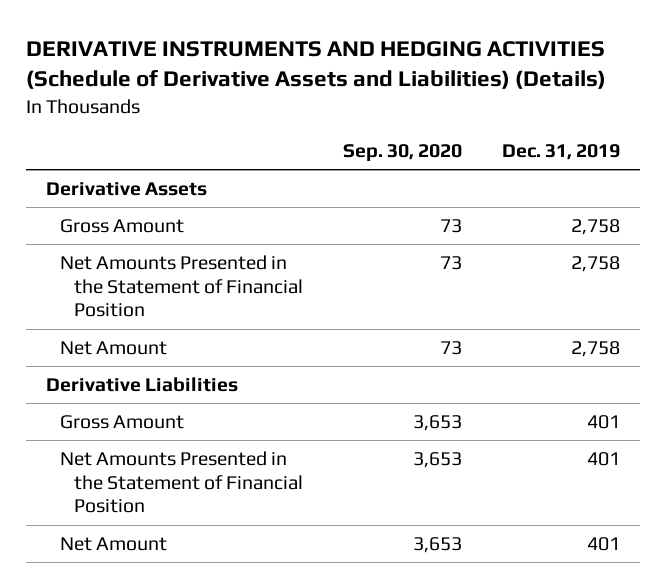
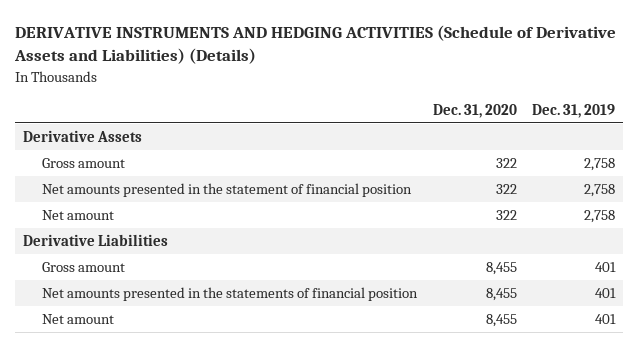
[342,143,462,162] Sep. 30, 2020 -> none
none -> [432,103,517,118] Dec. 31, 2020
[59,219,184,234] Gross Amount -> [42,158,126,169] Gross amount
[59,255,303,318] Net Amounts Presented in the Statement of Financial Position -> [42,183,413,198] Net amounts presented in the statement of financial position
[59,341,167,356] Net Amount -> [42,210,115,221] Net amount
[59,415,184,430] Gross Amount -> [42,262,126,273] Gross amount
[59,451,303,514] Net Amounts Presented in the Statement of Financial Position -> [42,287,419,302] Net amounts presented in the statements of financial position
[59,537,167,552] Net Amount -> [42,314,115,325] Net amount

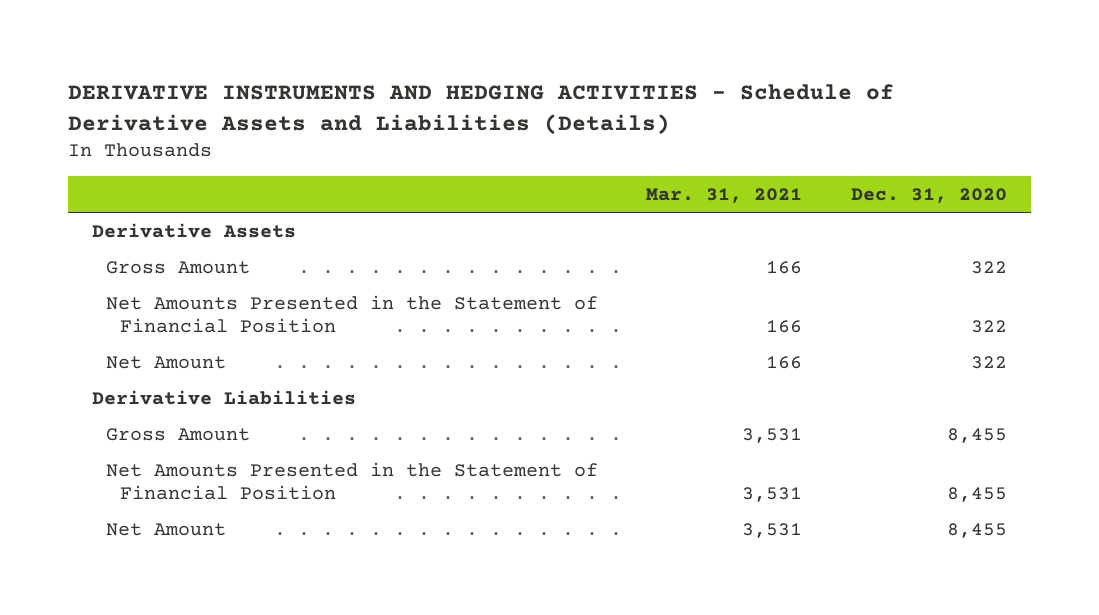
[14,25,617,65] DERIVATIVE INSTRUMENTS AND HEDGING ACTIVITIES (Schedule of Derivative Assets and Liabilities) (Details) -> [67,83,894,135] DERIVATIVE INSTRUMENTS AND HEDGING ACTIVITIES - Schedule of Derivative Assets and Liabilities (Details)
[532,103,616,118] Dec. 31, 2019 -> none
none -> [646,188,803,204] Mar. 31, 2021
[42,158,126,169] Gross amount -> [106,260,251,274] Gross Amount
[42,183,413,198] Net amounts presented in the statement of financial position -> [106,294,599,333] Net Amounts Presented in the Statement of Financial Position
[42,210,115,221] Net amount -> [106,355,227,369] Net Amount
[42,262,126,273] Gross amount -> [106,427,251,441] Gross Amount
[42,287,419,302] Net amounts presented in the statements of financial position -> [106,461,599,500] Net Amounts Presented in the Statement of Financial Position
[42,314,115,325] Net amount -> [106,522,227,536] Net Amount

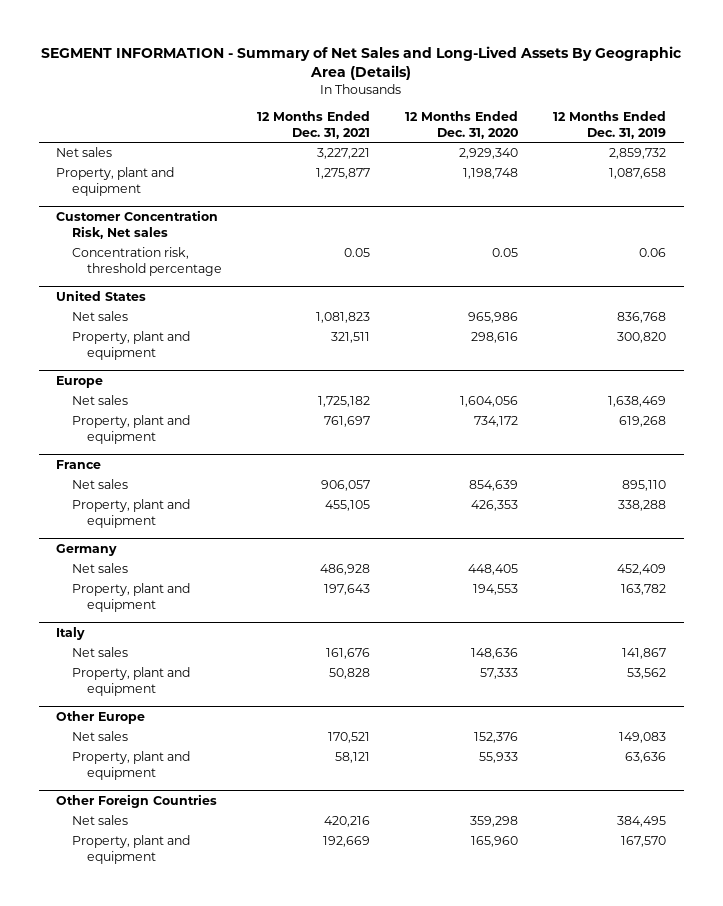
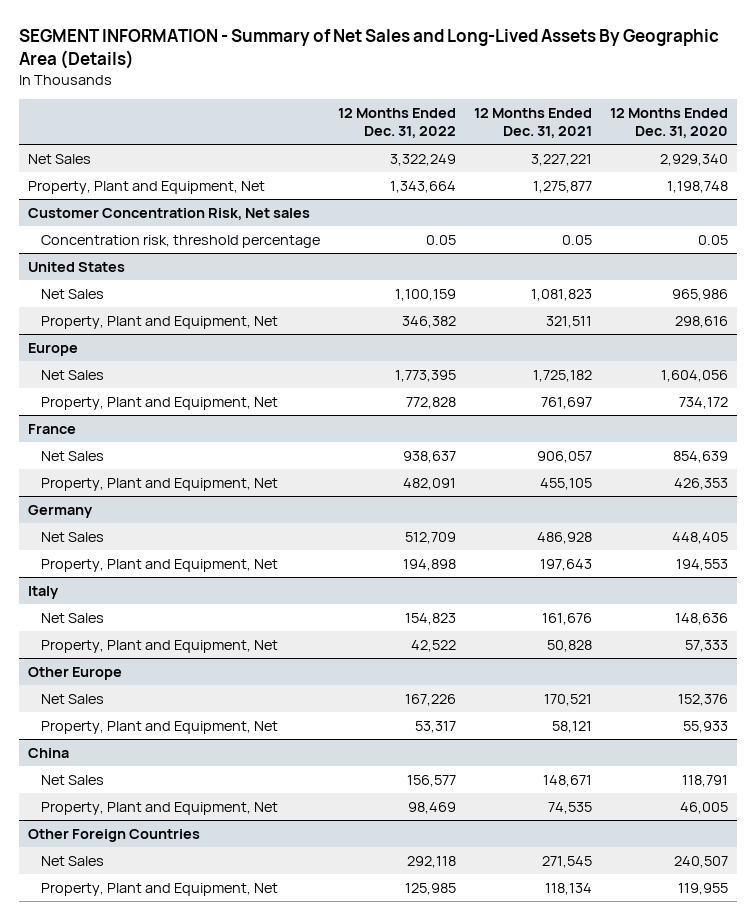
[553,110,667,139] 12 Months Ended Dec. 31, 2019 -> none
none -> [337,108,456,139] 12 Months Ended Dec. 31, 2022
[56,147,113,158] Net sales -> [27,154,91,165] Net Sales
[56,167,175,197] Property, plant and equipment -> [27,181,265,195] Property, Plant and Equipment, Net
[71,311,128,322] Net sales -> [40,289,104,300] Net Sales
[71,331,190,361] Property, plant and equipment -> [40,316,278,330] Property, Plant and Equipment, Net
[71,395,128,406] Net sales -> [40,370,104,381] Net Sales
[71,415,190,445] Property, plant and equipment -> [40,397,278,411] Property, Plant and Equipment, Net
[71,479,128,490] Net sales -> [40,451,104,462] Net Sales
[71,499,190,529] Property, plant and equipment -> [40,478,278,492] Property, Plant and Equipment, Net
[71,563,128,574] Net sales -> [40,532,104,543] Net Sales
[71,583,190,613] Property, plant and equipment -> [40,559,278,573] Property, Plant and Equipment, Net
[71,647,128,658] Net sales -> [40,613,104,624] Net Sales
[71,667,190,697] Property, plant and equipment -> [40,640,278,654] Property, Plant and Equipment, Net
[71,731,128,742] Net sales -> [40,694,104,705] Net Sales
[71,751,190,781] Property, plant and equipment -> [40,721,278,735] Property, Plant and Equipment, Net
none -> [27,748,69,759] China
none -> [40,775,104,786] Net Sales
none -> [40,802,278,816] Property, Plant and Equipment, Net
[71,815,128,826] Net sales -> [40,856,104,867] Net Sales
[323,816,370,828] 420,216 -> [541,856,592,869] 271,545
[470,816,519,828] 359,298 -> [673,856,728,869] 240,507
[71,835,190,865] Property, plant and equipment -> [40,883,278,897] Property, Plant and Equipment, Net
[322,836,370,848] 192,669 -> [544,883,592,896] 118,134
[471,836,519,848] 165,960 -> [677,883,728,896] 119,955

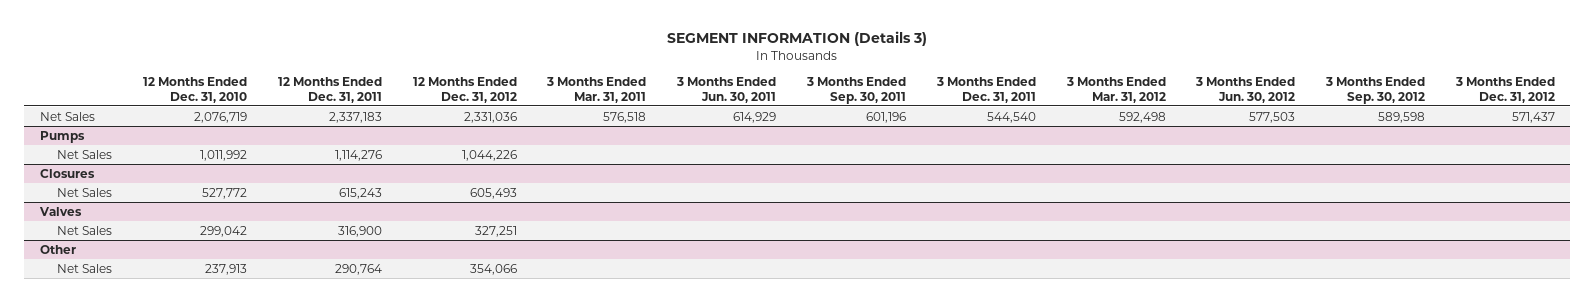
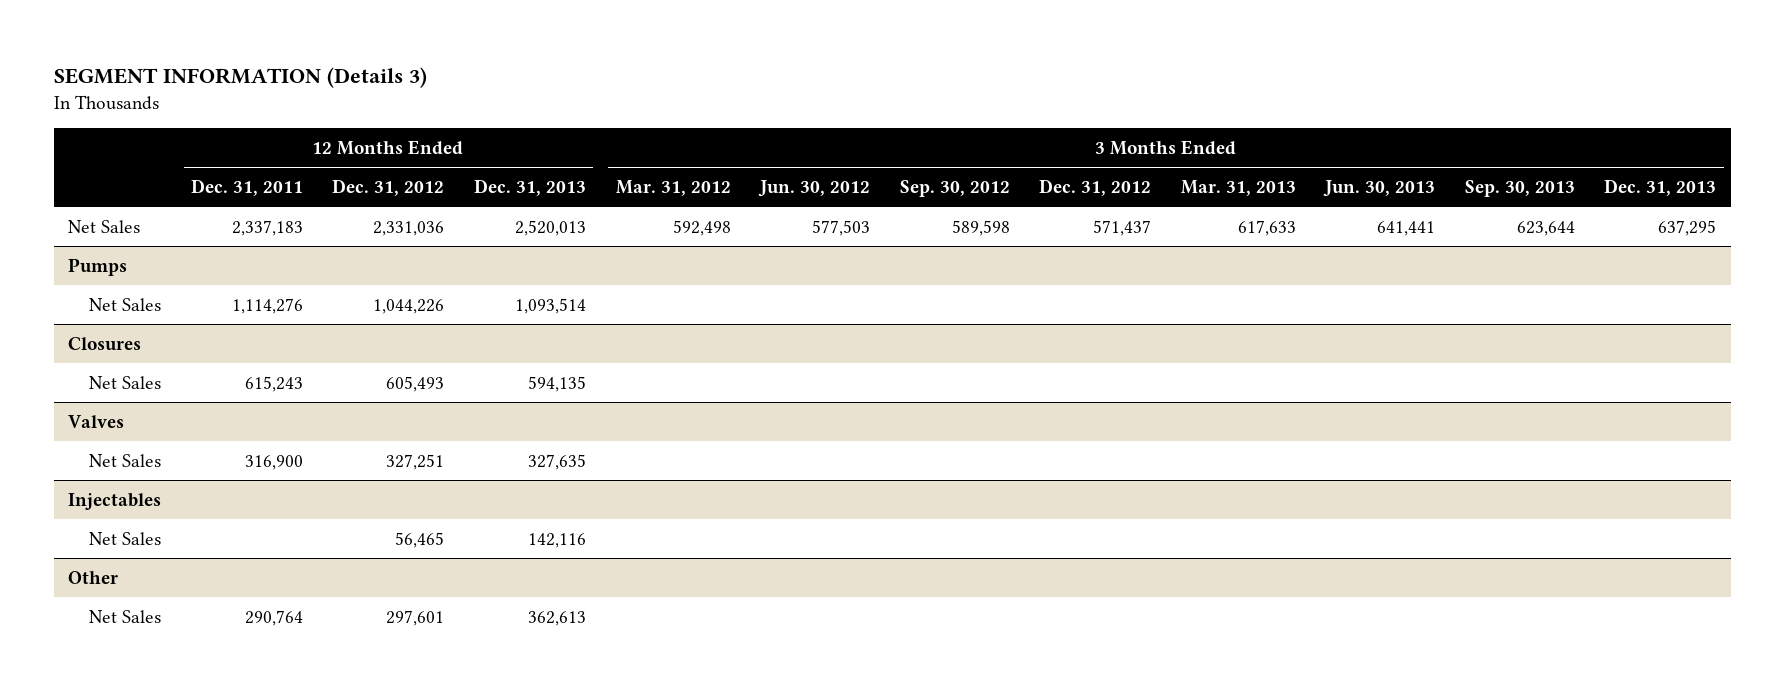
[142,76,247,103] 12 Months Ended Dec. 31, 2010 -> none
[546,76,647,103] 3 Months Ended Mar. 31, 2011 -> none
[676,76,777,103] 3 Months Ended Jun. 30, 2011 -> none
[805,76,906,104] 3 Months Ended Sep. 30, 2011 -> none
[935,76,1036,103] 3 Months Ended Dec. 31, 2011 -> none
none -> [473,178,586,196] Dec. 31, 2013
none -> [1180,179,1296,196] Mar. 31, 2013
none -> [1323,179,1436,197] Jun. 30, 2013
none -> [1464,179,1575,197] Sep. 30, 2013
none -> [1604,178,1717,196] Dec. 31, 2013
none -> [68,492,162,510] Injectables
none -> [88,531,161,545] Net Sales
[469,263,517,275] 354,066 -> [386,609,445,626] 297,601

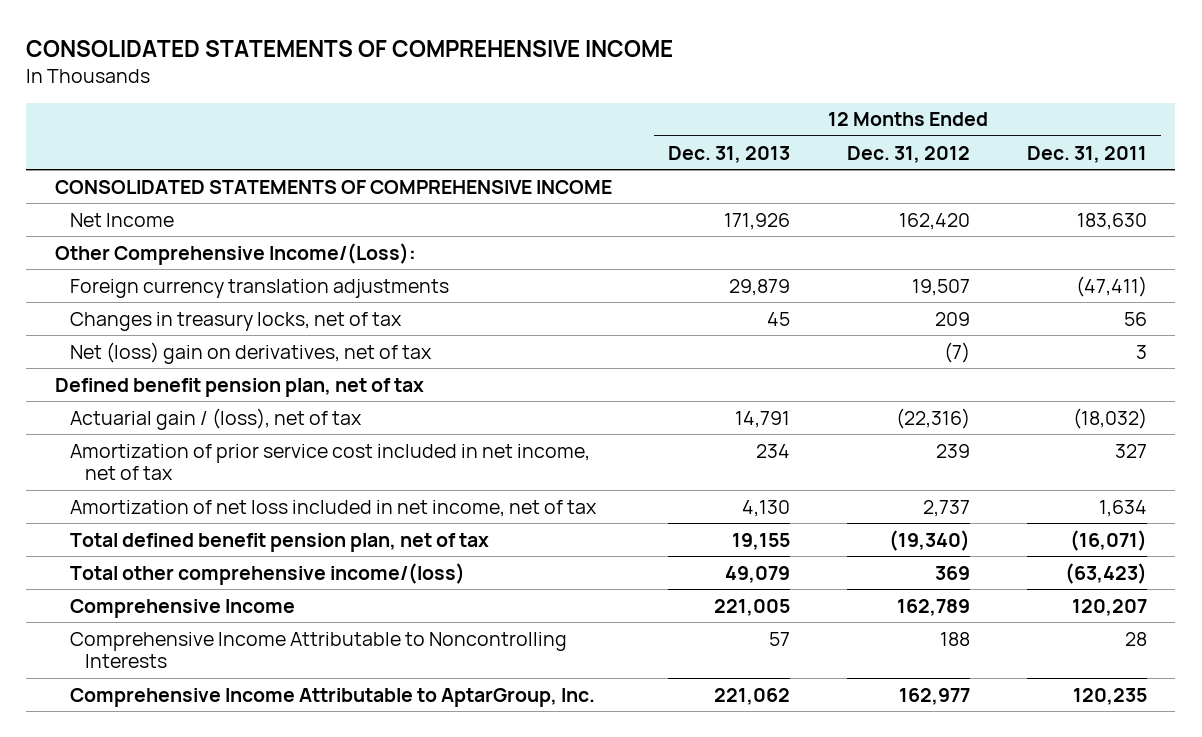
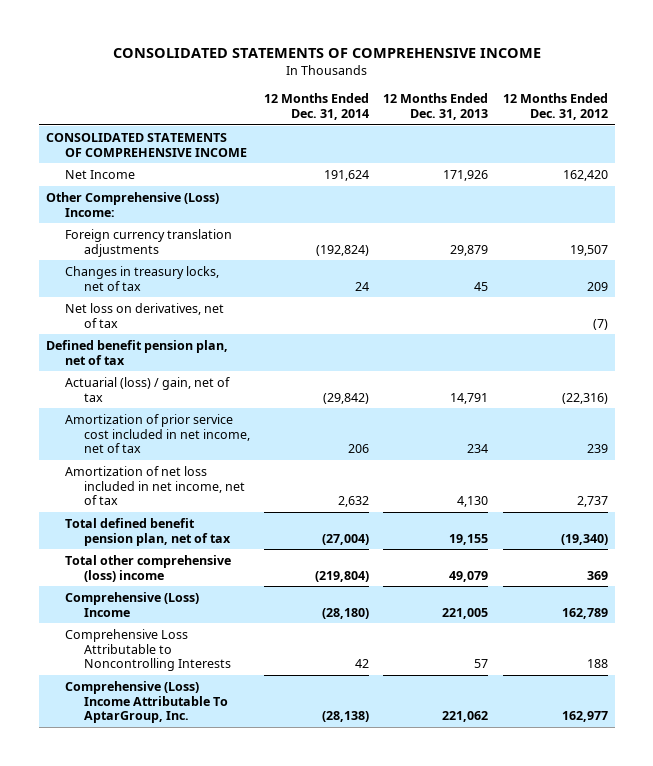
[1026,145,1147,163] Dec. 31, 2011 -> none
none -> [264,93,370,121] 12 Months Ended Dec. 31, 2014
[54,242,416,265] Other Comprehensive Income/(Loss): -> [45,191,219,217] Other Comprehensive (Loss) Income:
[69,341,432,364] Net (loss) gain on derivatives, net of tax -> [64,302,224,328] Net loss on derivatives, net of tax
[69,407,362,430] Actuarial gain / (loss), net of tax -> [64,376,230,402] Actuarial (loss) / gain, net of tax
[69,562,465,585] Total other comprehensive income/(loss) -> [64,554,231,582] Total other comprehensive (loss) income
[69,598,295,618] Comprehensive Income -> [64,591,199,617] Comprehensive (Loss) Income
[69,631,567,669] Comprehensive Income Attributable to Noncontrolling Interests -> [64,628,231,672] Comprehensive Loss Attributable to Noncontrolling Interests
[69,687,595,707] Comprehensive Income Attributable to AptarGroup, Inc. -> [64,680,228,724] Comprehensive (Loss) Income Attributable To AptarGroup, Inc.

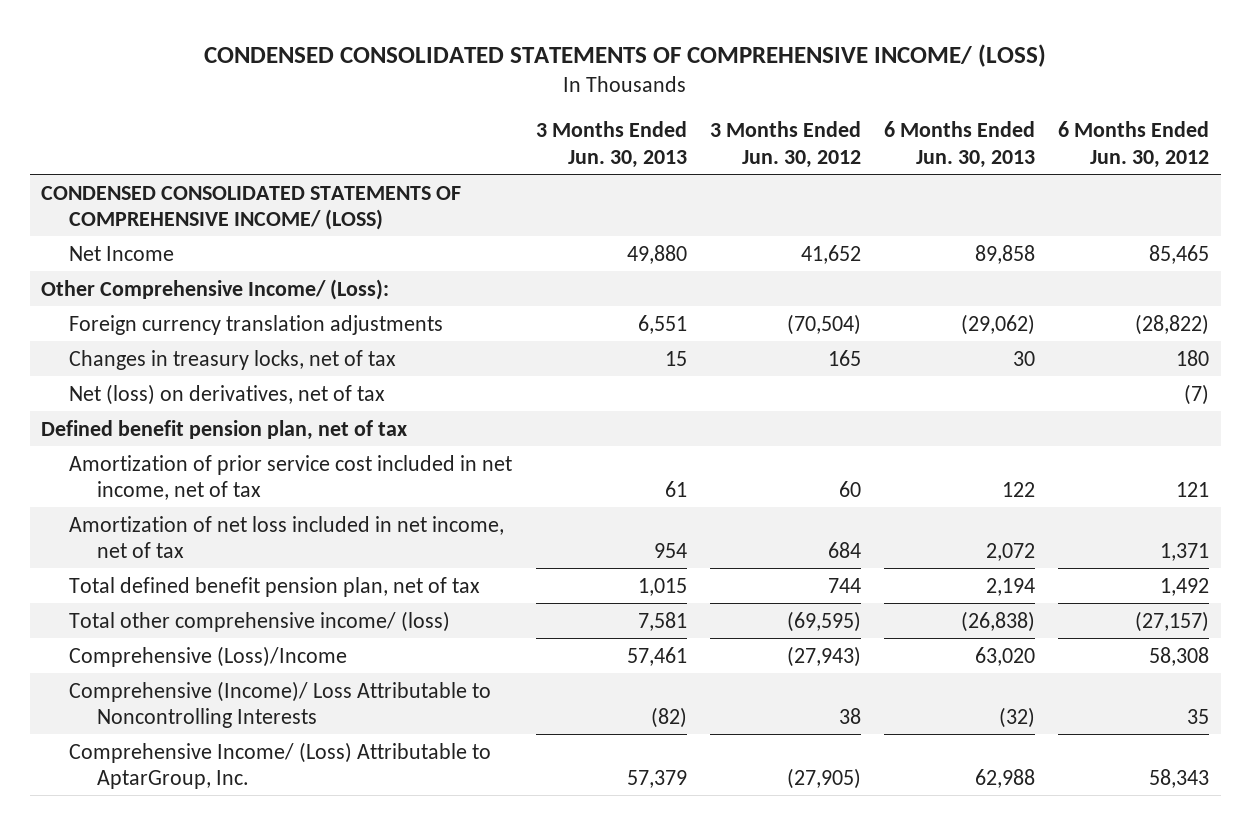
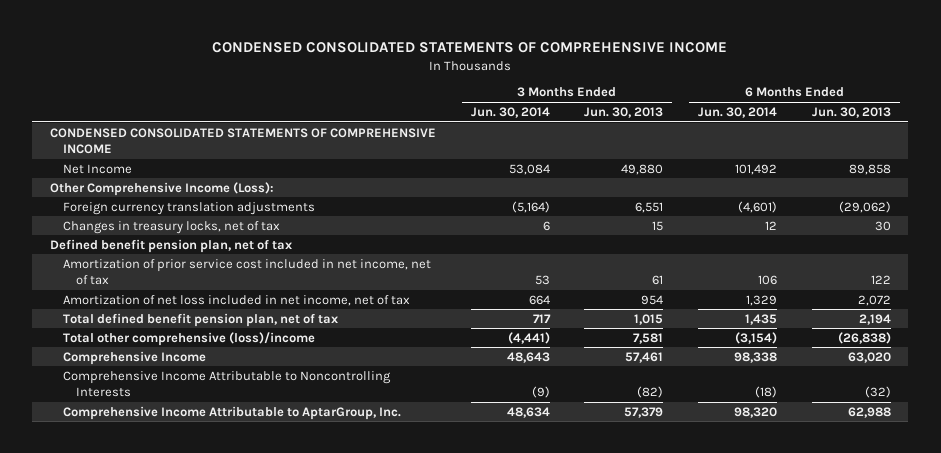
[204,43,1047,67] CONDENSED CONSOLIDATED STATEMENTS OF COMPREHENSIVE INCOME/ (LOSS) -> [212,42,728,54] CONDENSED CONSOLIDATED STATEMENTS OF COMPREHENSIVE INCOME
[709,121,861,168] 3 Months Ended Jun. 30, 2012 -> none
[1058,121,1210,168] 6 Months Ended Jun. 30, 2012 -> none
none -> [470,106,550,118] Jun. 30, 2014
none -> [698,106,778,118] Jun. 30, 2014
[41,185,462,230] CONDENSED CONSOLIDATED STATEMENTS OF COMPREHENSIVE INCOME/ (LOSS) -> [49,127,436,155] CONDENSED CONSOLIDATED STATEMENTS OF COMPREHENSIVE INCOME
[41,278,390,300] Other Comprehensive Income/ (Loss): -> [49,181,274,196] Other Comprehensive Income (Loss):
[69,383,386,405] Net (loss) on derivatives, net of tax -> none
[69,610,451,632] Total other comprehensive income/ (loss) -> [62,331,315,346] Total other comprehensive (loss)/income
[69,645,348,667] Comprehensive (Loss)/Income -> [62,350,206,365] Comprehensive Income
[69,680,492,728] Comprehensive (Income)/ Loss Attributable to Noncontrolling Interests -> [62,370,391,398] Comprehensive Income Attributable to Noncontrolling Interests
[69,741,492,789] Comprehensive Income/ (Loss) Attributable to AptarGroup, Inc. -> [62,405,401,420] Comprehensive Income Attributable to AptarGroup, Inc.

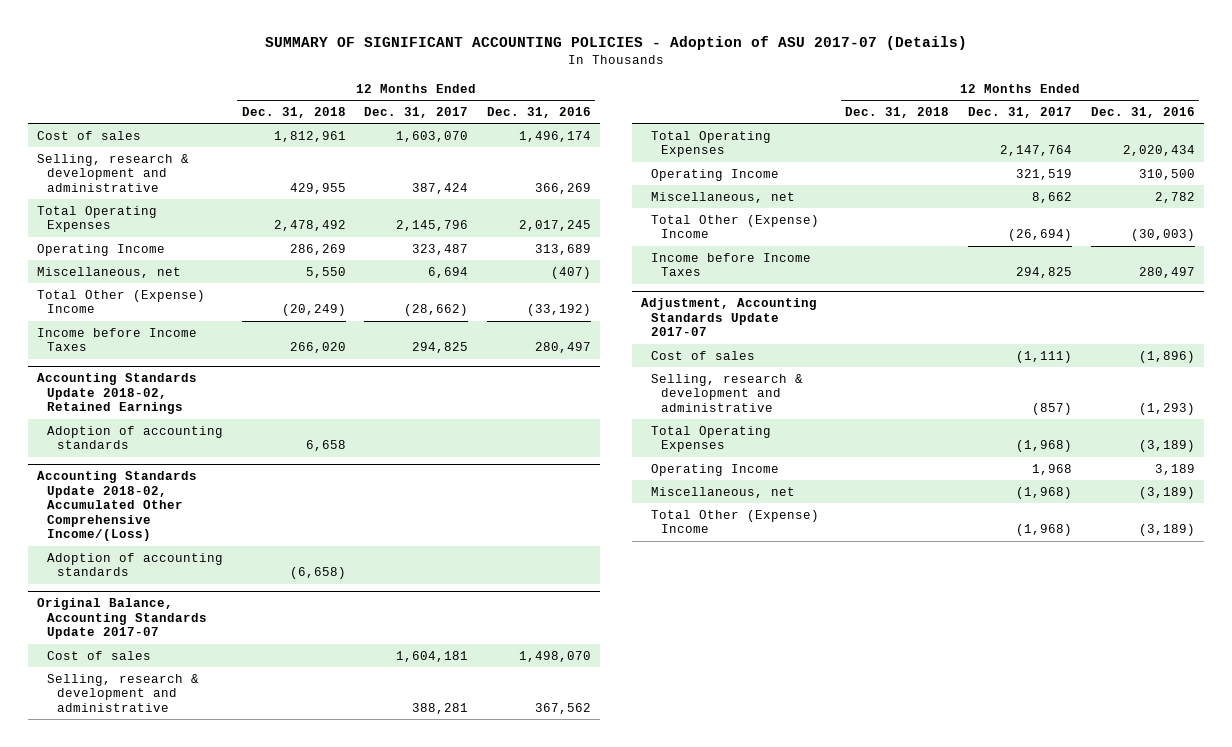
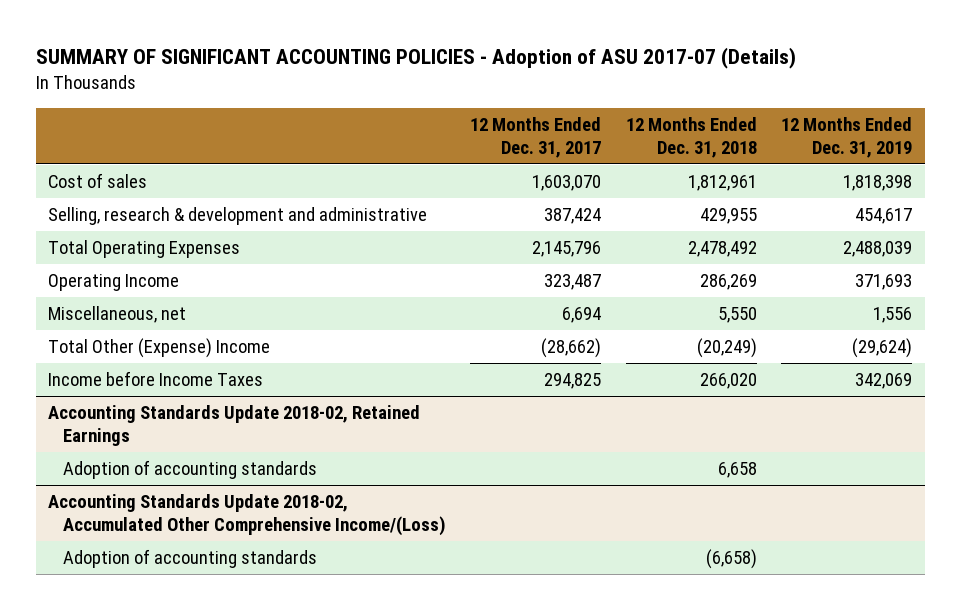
[486,106,591,118] Dec. 31, 2016 -> none
none -> [781,116,913,158] 12 Months Ended Dec. 31, 2019
[37,598,208,640] Original Balance, Accounting Standards Update 2017-07 -> none
[47,650,152,660] Cost of sales -> none
[47,673,200,712] Selling, research & development and administrative -> none
[650,130,771,158] Total Operating Expenses -> none
[650,168,779,181] Operating Income -> none
[650,191,795,203] Miscellaneous, net -> none
[650,214,819,239] Total Other (Expense) Income -> none
[650,252,811,277] Income before Income Taxes -> none
[640,298,817,337] Adjustment, Accounting Standards Update 2017-07 -> none
[650,350,755,360] Cost of sales -> none
[650,373,803,412] Selling, research & development and administrative -> none
[650,425,771,453] Total Operating Expenses -> none
[650,463,779,476] Operating Income -> none
[650,486,795,498] Miscellaneous, net -> none
[650,509,819,534] Total Other (Expense) Income -> none

